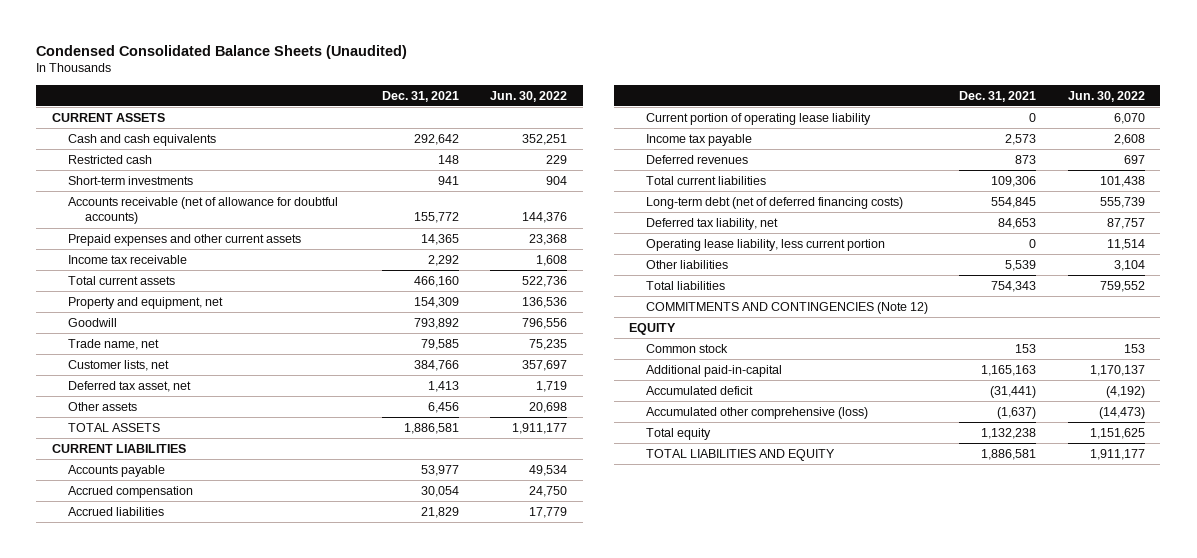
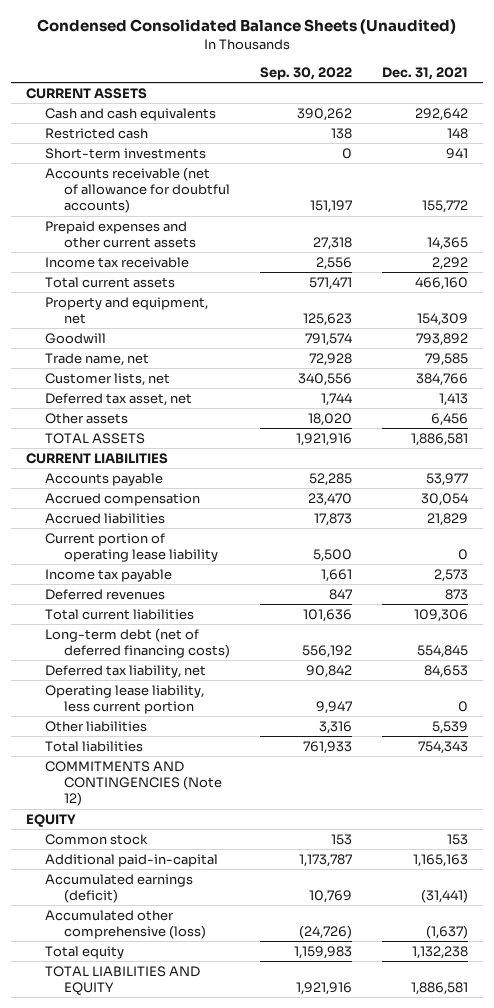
[490,90,568,102] Jun. 30, 2022 -> none
none -> [259,66,352,80] Sep. 30, 2022
[645,385,753,395] Accumulated deficit -> [44,873,193,904] Accumulated earnings (deficit)

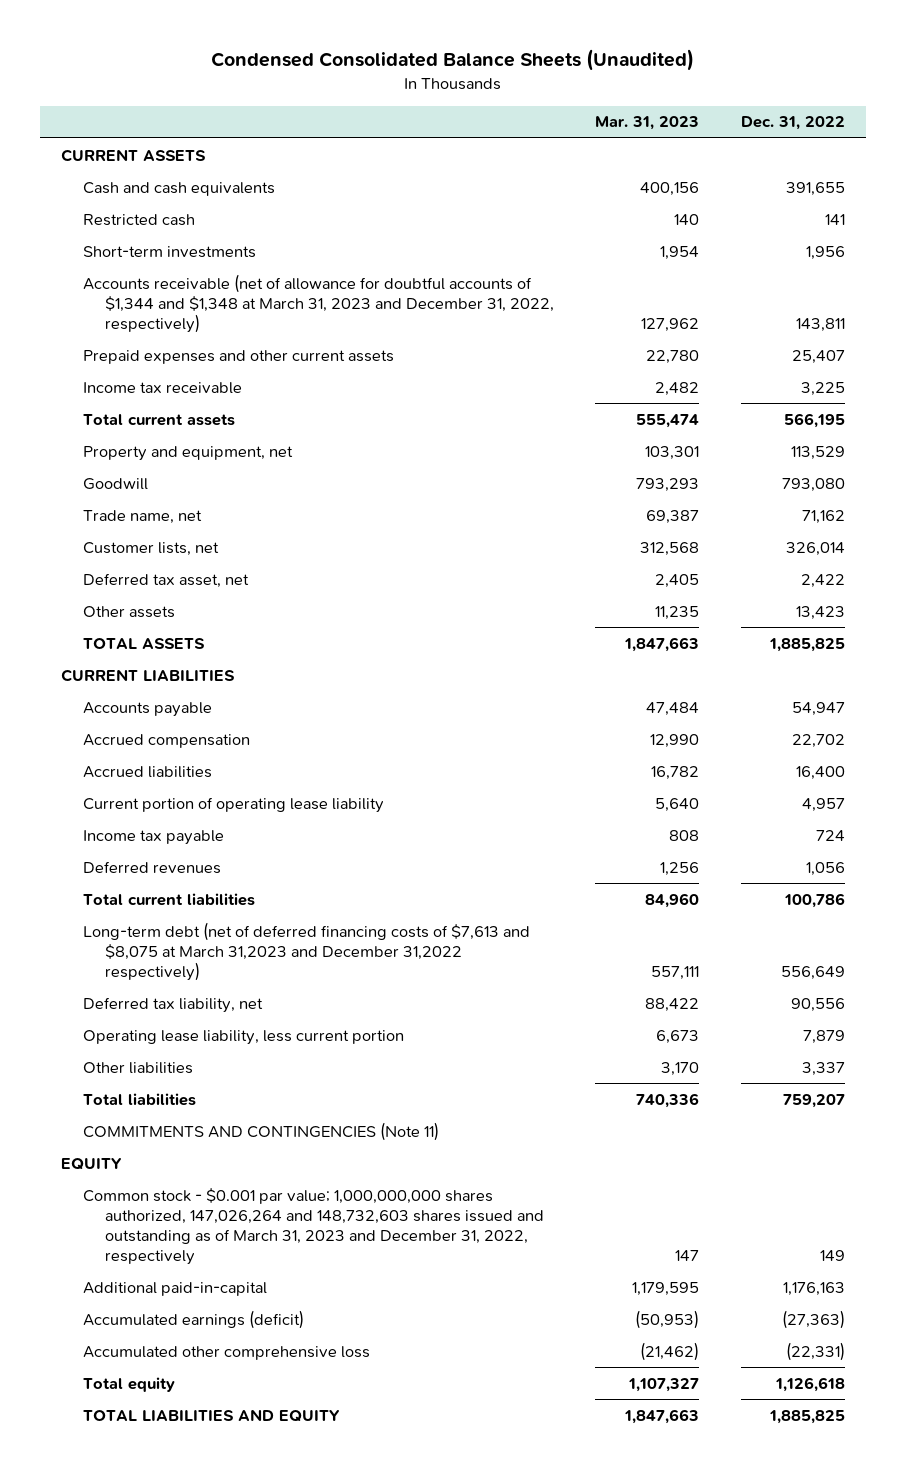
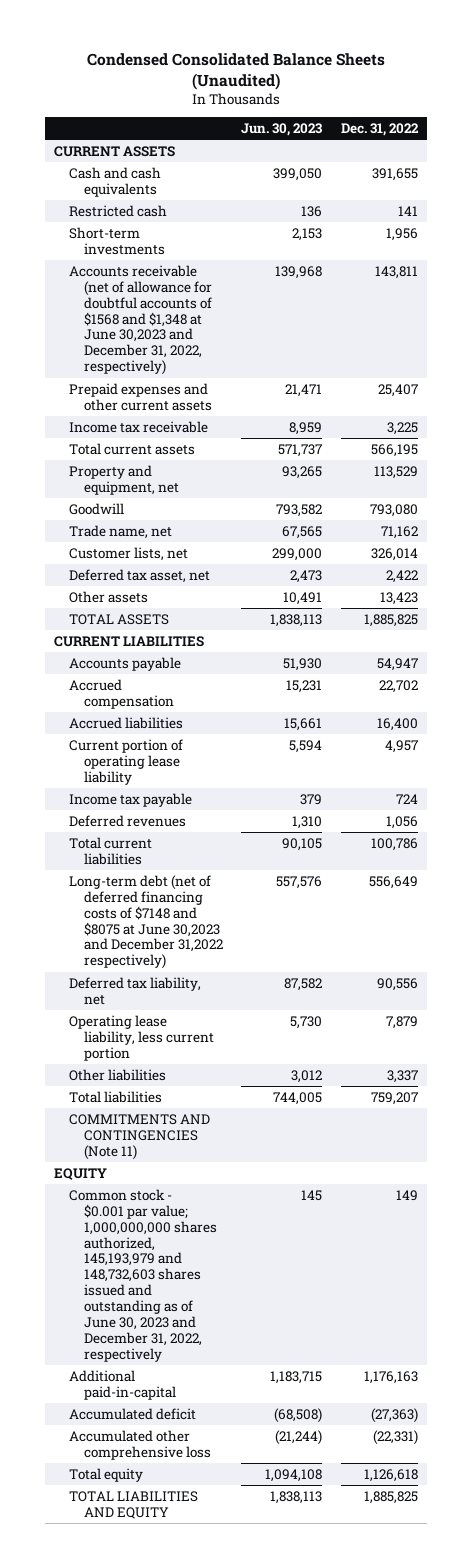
[595,116,700,131] Mar. 31, 2023 -> none
none -> [241,123,323,137] Jun. 30, 2023
[82,273,554,333] Accounts receivable (net of allowance for doubtful accounts of $1,344 and $1,348 at March 31, 2023 and December 31, 2022, respectively) -> [68,264,212,376] Accounts receivable (net of allowance for doubtful accounts of $1568 and $1,348 at June 30,2023 and December 31, 2022, respectively)
[82,921,530,981] Long-term debt (net of deferred financing costs of $7,613 and $8,075 at March 31,2023 and December 31,2022 respectively) -> [68,874,223,970] Long-term debt (net of deferred financing costs of $7148 and $8075 at June 30,2023 and December 31,2022 respectively)
[82,1187,544,1266] Common stock - $0.001 par value; 1,000,000,000 shares authorized, 147,026,264 and 148,732,603 shares issued and outstanding as of March 31, 2023 and December 31, 2022, respectively -> [68,1188,217,1362] Common stock - $0.001 par value; 1,000,000,000 shares authorized, 145,193,979 and 148,732,603 shares issued and outstanding as of June 30, 2023 and December 31, 2022, respectively
[82,1309,304,1329] Accumulated earnings (deficit) -> [68,1407,196,1420] Accumulated deficit

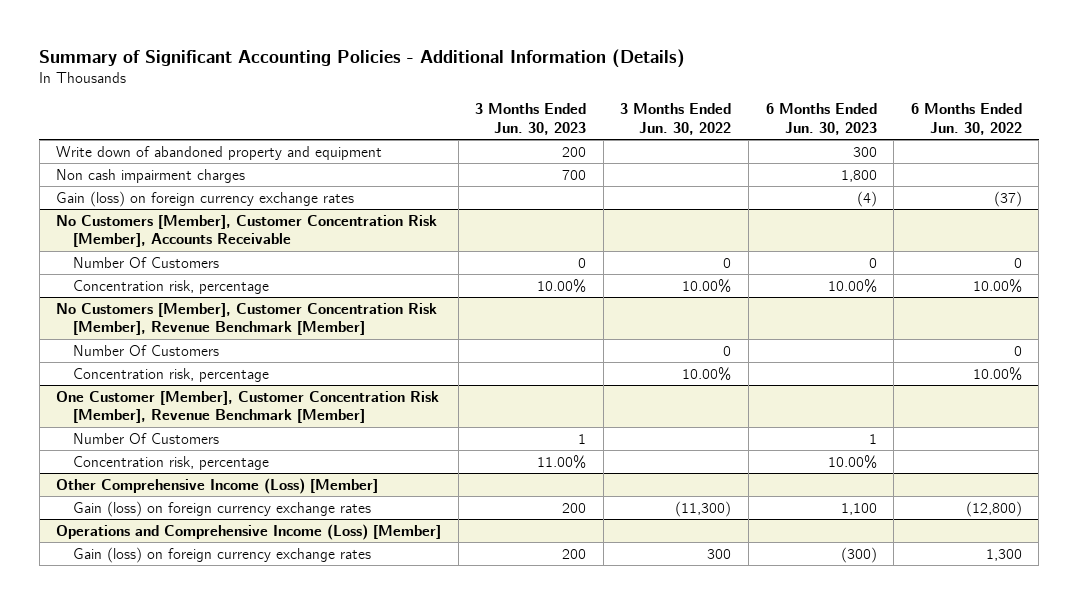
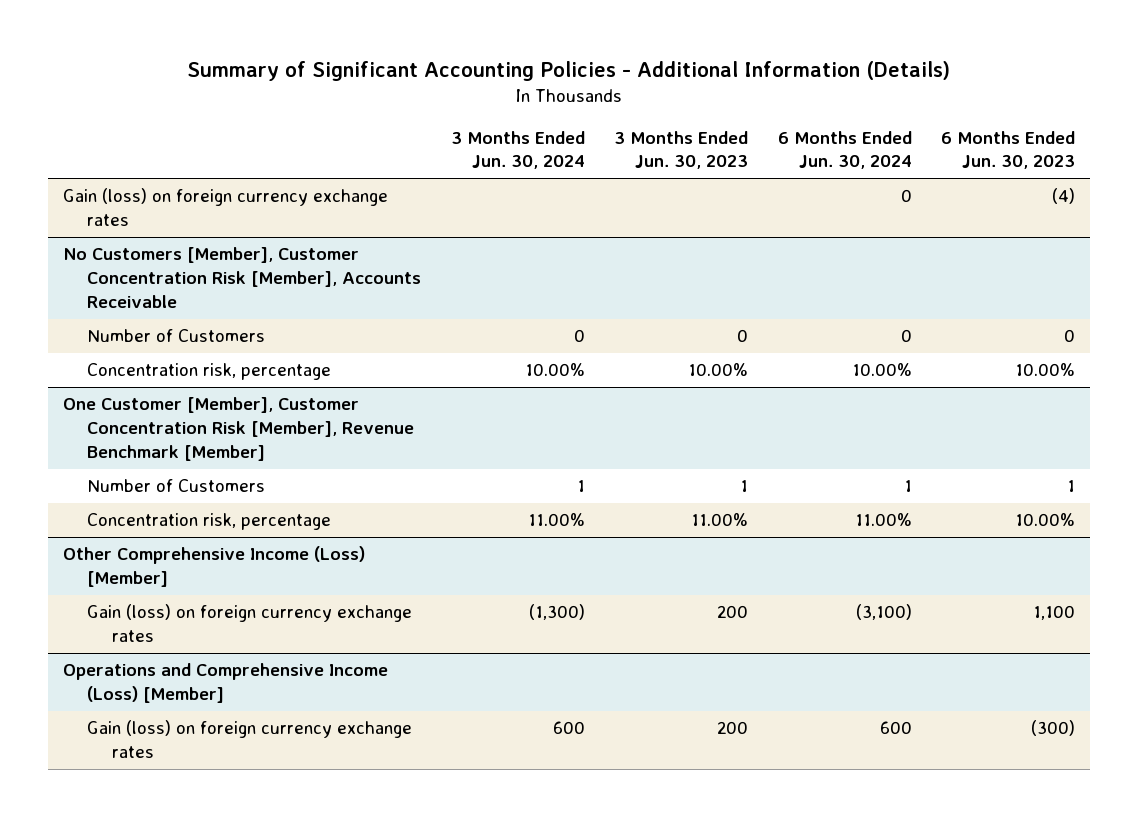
[620,103,732,136] 3 Months Ended Jun. 30, 2022 -> none
[910,103,1022,136] 6 Months Ended Jun. 30, 2022 -> none
none -> [450,130,585,170] 3 Months Ended Jun. 30, 2024
none -> [777,130,912,170] 6 Months Ended Jun. 30, 2024
[56,145,383,160] Write down of abandoned property and equipment -> none
[56,168,246,183] Non cash impairment charges -> none
[73,256,220,268] Number Of Customers -> [87,329,266,343] Number of Customers
[56,302,438,336] No Customers [Member], Customer Concentration Risk [Member], Revenue Benchmark [Member] -> none
[73,344,220,356] Number Of Customers -> none
[73,367,270,382] Concentration risk, percentage -> none
[73,432,220,444] Number Of Customers -> [87,479,266,493] Number of Customers

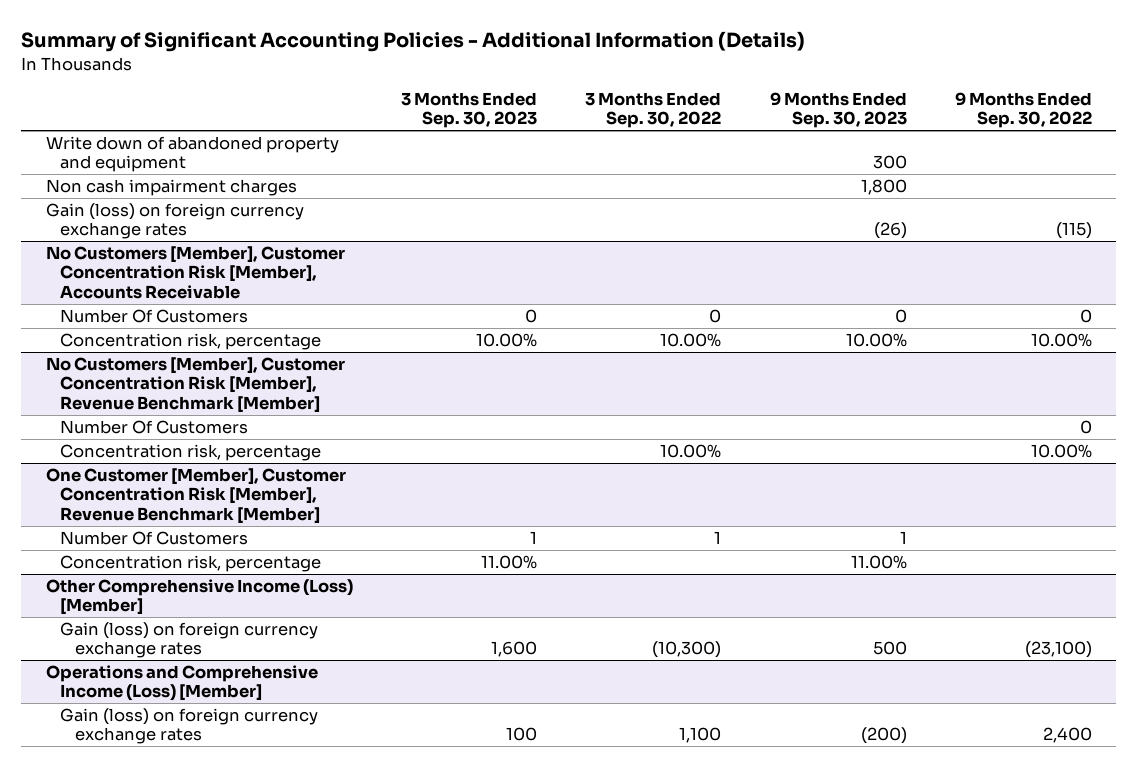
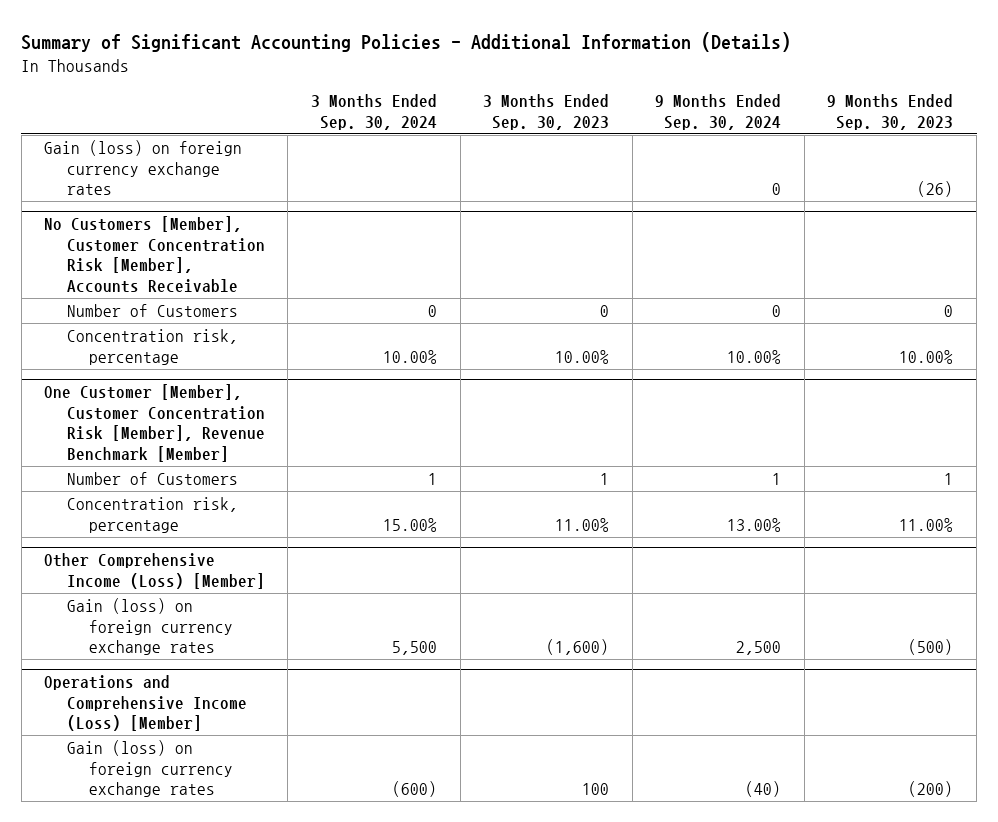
[585,91,722,129] 3 Months Ended Sep. 30, 2022 -> none
[955,91,1093,129] 9 Months Ended Sep. 30, 2022 -> none
none -> [310,94,437,130] 3 Months Ended Sep. 30, 2024
none -> [655,94,782,130] 9 Months Ended Sep. 30, 2024
[45,136,339,173] Write down of abandoned property and equipment -> none
[45,179,297,197] Non cash impairment charges -> none
[60,309,249,324] Number Of Customers -> [66,304,238,318] Number of Customers
[45,357,345,413] No Customers [Member], Customer Concentration Risk [Member], Revenue Benchmark [Member] -> none
[60,420,249,435] Number Of Customers -> none
[60,444,322,462] Concentration risk, percentage -> none
[60,531,249,546] Number Of Customers -> [66,472,238,486] Number of Customers
[491,641,538,658] 1,600 -> [546,639,610,656] (1,600)
[872,641,907,656] 500 -> [908,639,954,656] (500)

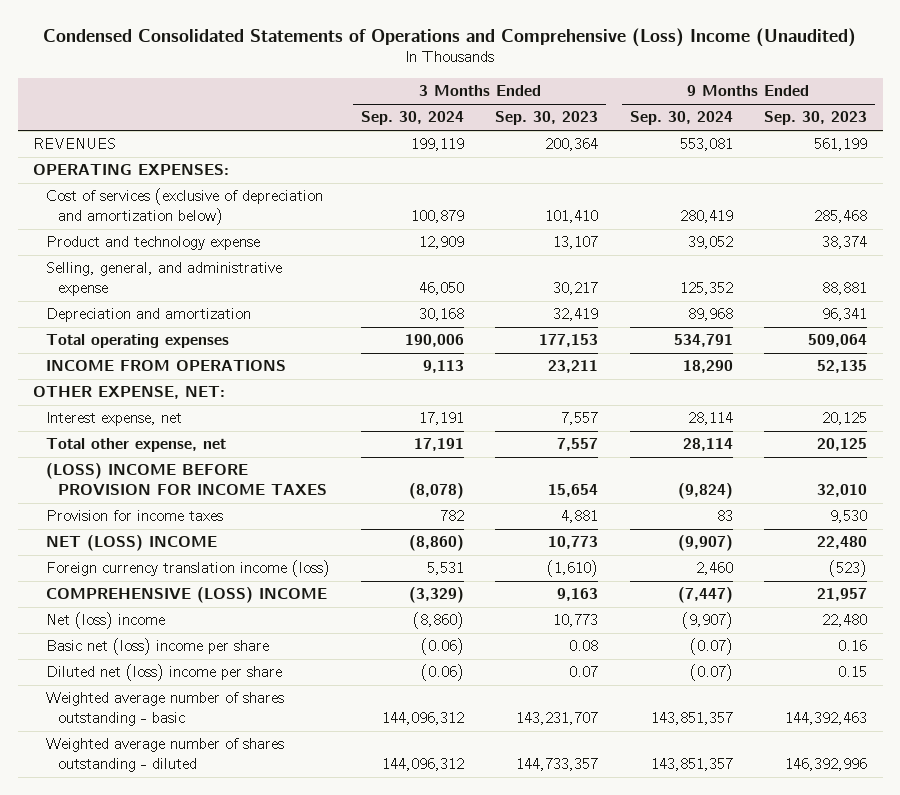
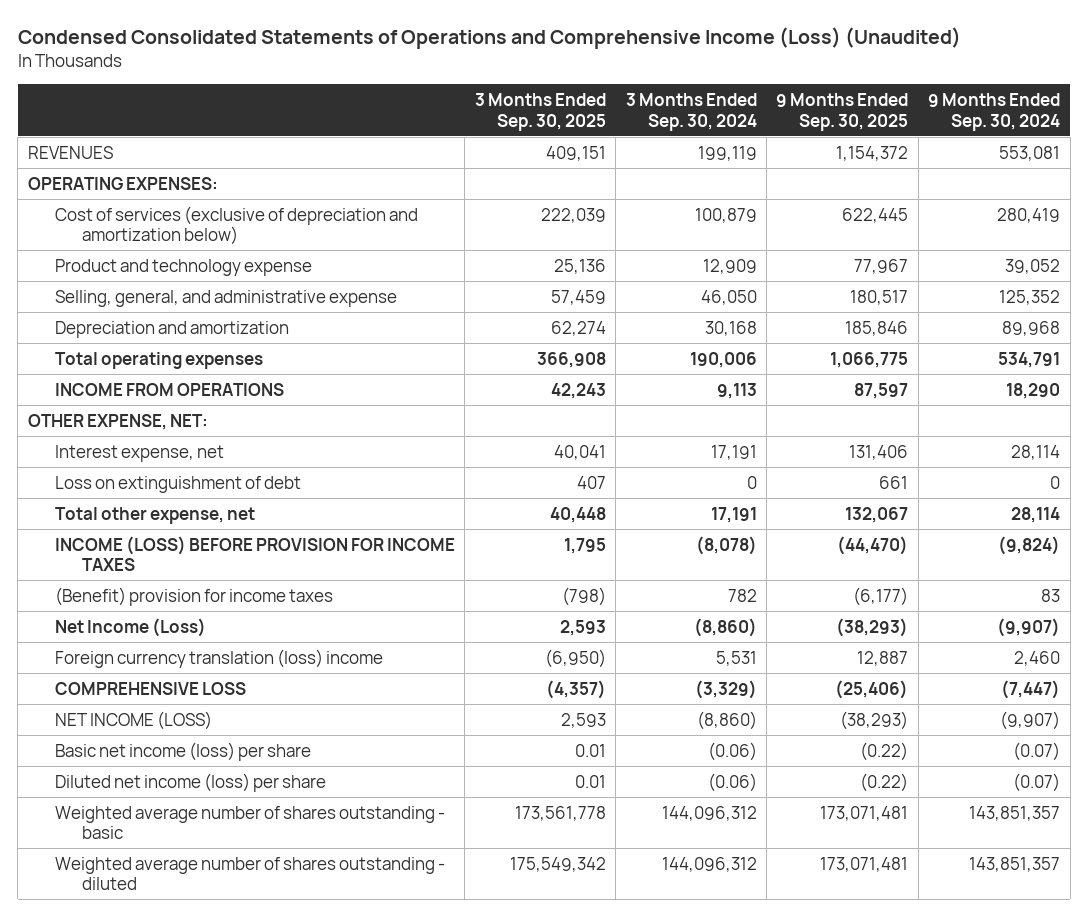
[43,27,857,47] Condensed Consolidated Statements of Operations and Comprehensive (Loss) Income (Unaudited) -> [17,27,961,50] Condensed Consolidated Statements of Operations and Comprehensive Income (Loss) (Unaudited)
[495,111,599,126] Sep. 30, 2023 -> none
[764,111,868,126] Sep. 30, 2023 -> none
none -> [474,93,606,131] 3 Months Ended Sep. 30, 2025
none -> [776,93,909,131] 9 Months Ended Sep. 30, 2025
none -> [54,475,301,493] Loss on extinguishment of debt
[45,463,327,495] (LOSS) INCOME BEFORE PROVISION FOR INCOME TAXES -> [54,535,455,572] INCOME (LOSS) BEFORE PROVISION FOR INCOME TAXES
[45,510,223,522] Provision for income taxes -> [54,586,333,606] (Benefit) provision for income taxes
[45,535,217,552] NET (LOSS) INCOME -> [54,617,206,637] Net Income (Loss)
[45,560,330,578] Foreign currency translation income (loss) -> [54,648,383,668] Foreign currency translation (loss) income
[45,587,327,604] COMPREHENSIVE (LOSS) INCOME -> [54,681,246,695] COMPREHENSIVE LOSS
[45,612,165,630] Net (loss) income -> [54,710,212,730] NET INCOME (LOSS)
[45,638,269,656] Basic net (loss) income per share -> [54,741,311,761] Basic net income (loss) per share
[45,664,282,682] Diluted net (loss) income per share -> [54,772,326,792] Diluted net income (loss) per share

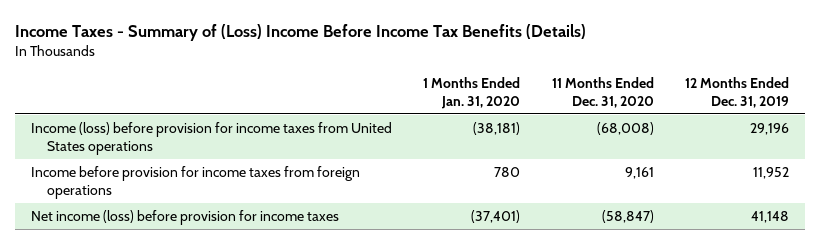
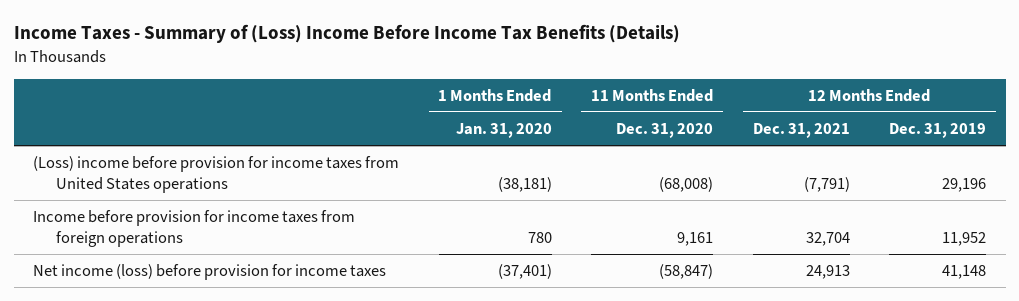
none -> [752,122,850,138] Dec. 31, 2021
[30,121,392,155] Income (loss) before provision for income taxes from United States operations -> [33,156,400,193] (Loss) income before provision for income taxes from United States operations

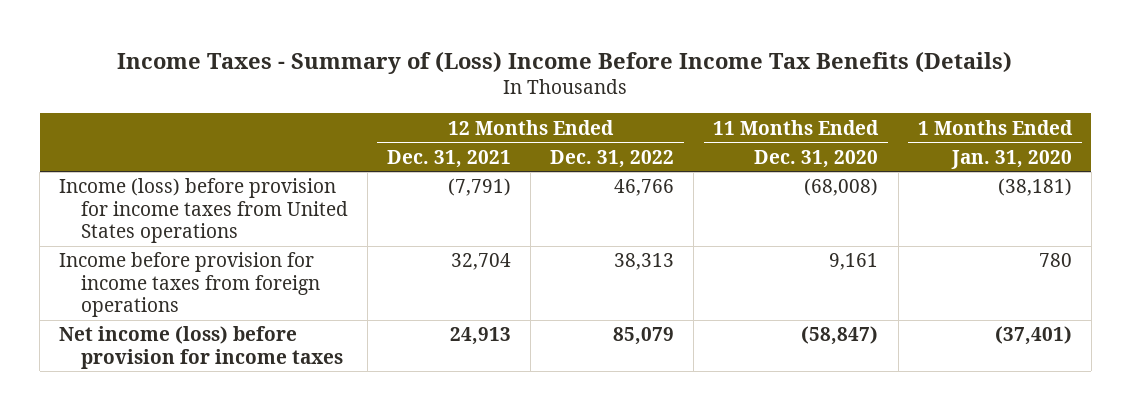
[889,122,987,138] Dec. 31, 2019 -> none
none -> [550,149,675,168] Dec. 31, 2022
[33,156,400,193] (Loss) income before provision for income taxes from United States operations -> [59,178,348,244] Income (loss) before provision for income taxes from United States operations

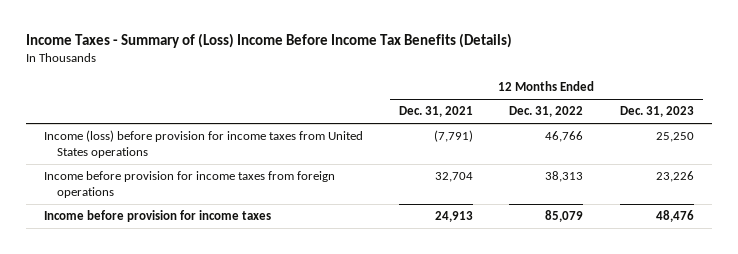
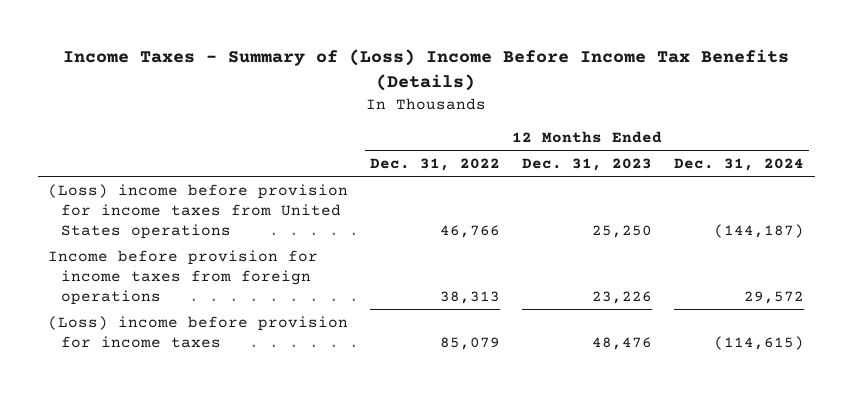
[399,106,474,118] Dec. 31, 2021 -> none
none -> [673,157,804,171] Dec. 31, 2024
[44,130,364,159] Income (loss) before provision for income taxes from United States operations -> [48,183,349,239] (Loss) income before provision for income taxes from United States operations
[44,210,272,223] Income before provision for income taxes -> [48,315,349,348] (Loss) income before provision for income taxes

